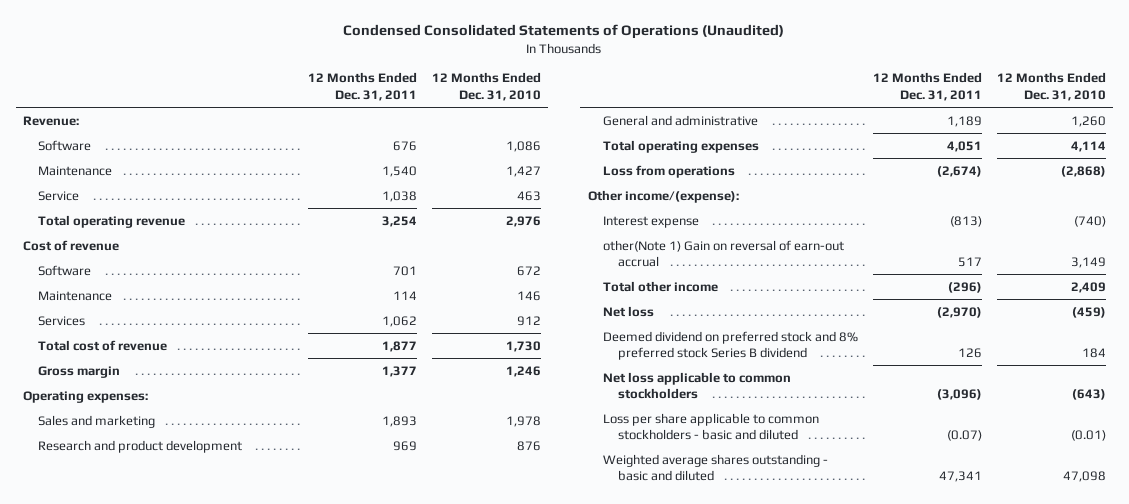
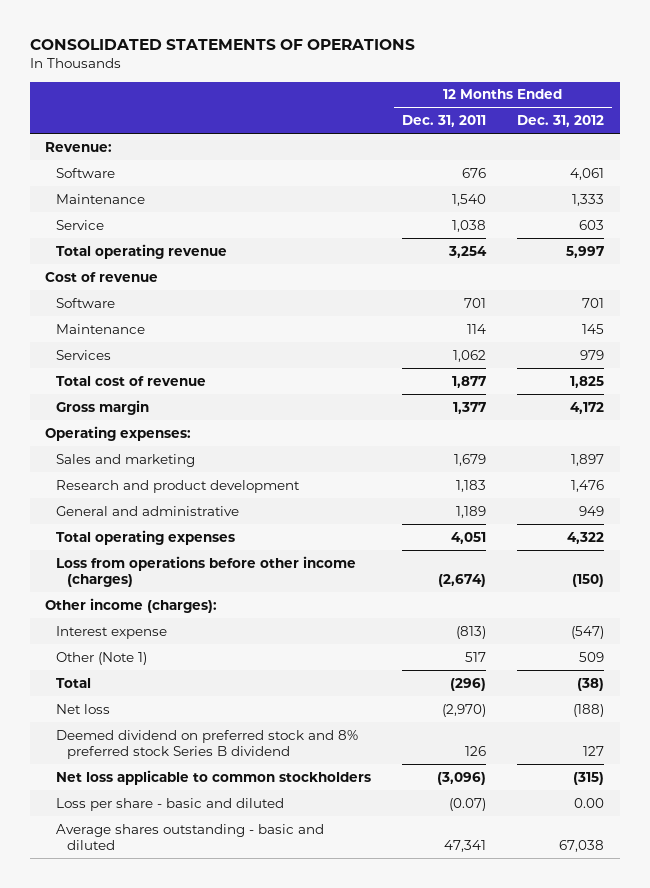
[343,24,785,40] Condensed Consolidated Statements of Operations (Unaudited) -> [29,39,415,51] CONSOLIDATED STATEMENTS OF OPERATIONS
[431,72,541,101] 12 Months Ended Dec. 31, 2010 -> none
none -> [517,115,605,128] Dec. 31, 2012
[381,415,417,427] 1,893 -> [454,453,487,466] 1,679
[392,440,417,451] 969 -> [456,479,487,492] 1,183
[602,164,735,178] Loss from operations -> [55,555,356,587] Loss from operations before other income (charges)
[588,189,740,203] Other income/(expense): -> [45,597,218,613] Other income (charges):
[602,239,844,267] other(Note 1) Gain on reversal of earn-out accrual -> [55,651,147,665] Other (Note 1)
[602,280,718,292] Total other income -> [55,677,91,688] Total
[602,412,819,440] Loss per share applicable to common stockholders - basic and diluted -> [55,797,284,811] Loss per share - basic and diluted
[602,453,828,481] Weighted average shares outstanding - basic and diluted -> [55,823,324,850] Average shares outstanding - basic and diluted

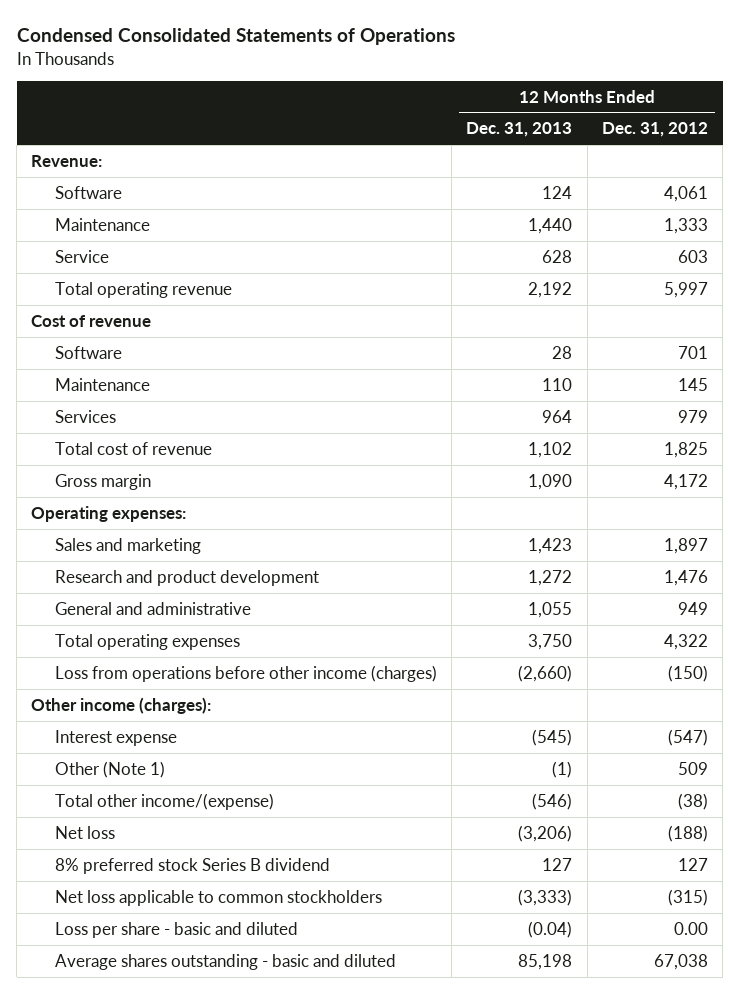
[29,39,415,51] CONSOLIDATED STATEMENTS OF OPERATIONS -> [16,28,455,46] Condensed Consolidated Statements of Operations
[402,115,487,128] Dec. 31, 2011 -> none
none -> [466,122,573,138] Dec. 31, 2013
[55,677,91,688] Total -> [54,792,274,810] Total other income/(expense)
[55,729,358,759] Deemed dividend on preferred stock and 8% preferred stock Series B dividend -> [54,857,330,874] 8% preferred stock Series B dividend

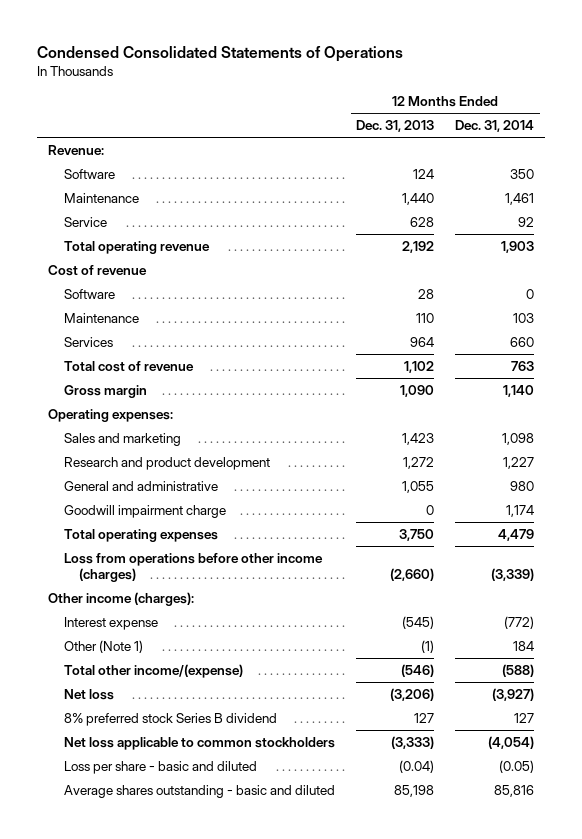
[601,122,708,138] Dec. 31, 2012 -> none
none -> [455,120,535,133] Dec. 31, 2014
none -> [63,504,226,518] Goodwill impairment charge

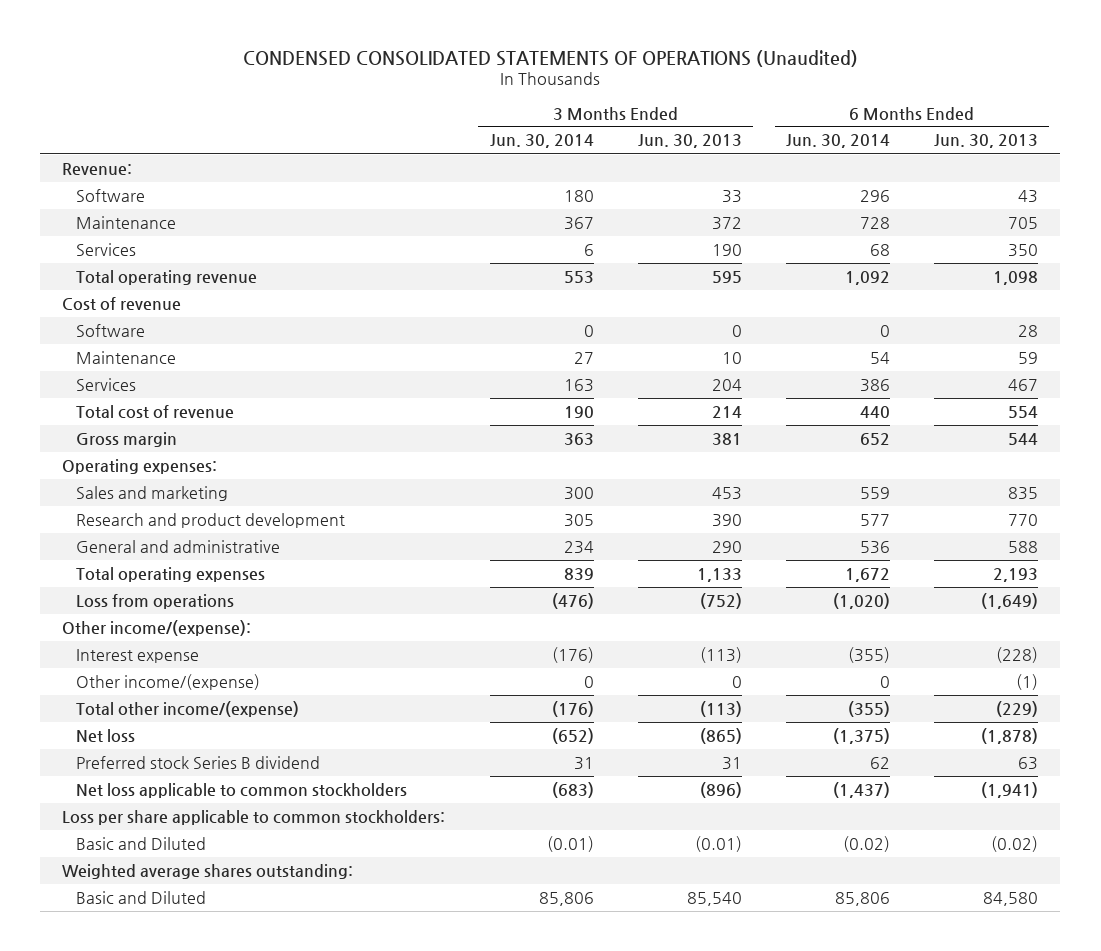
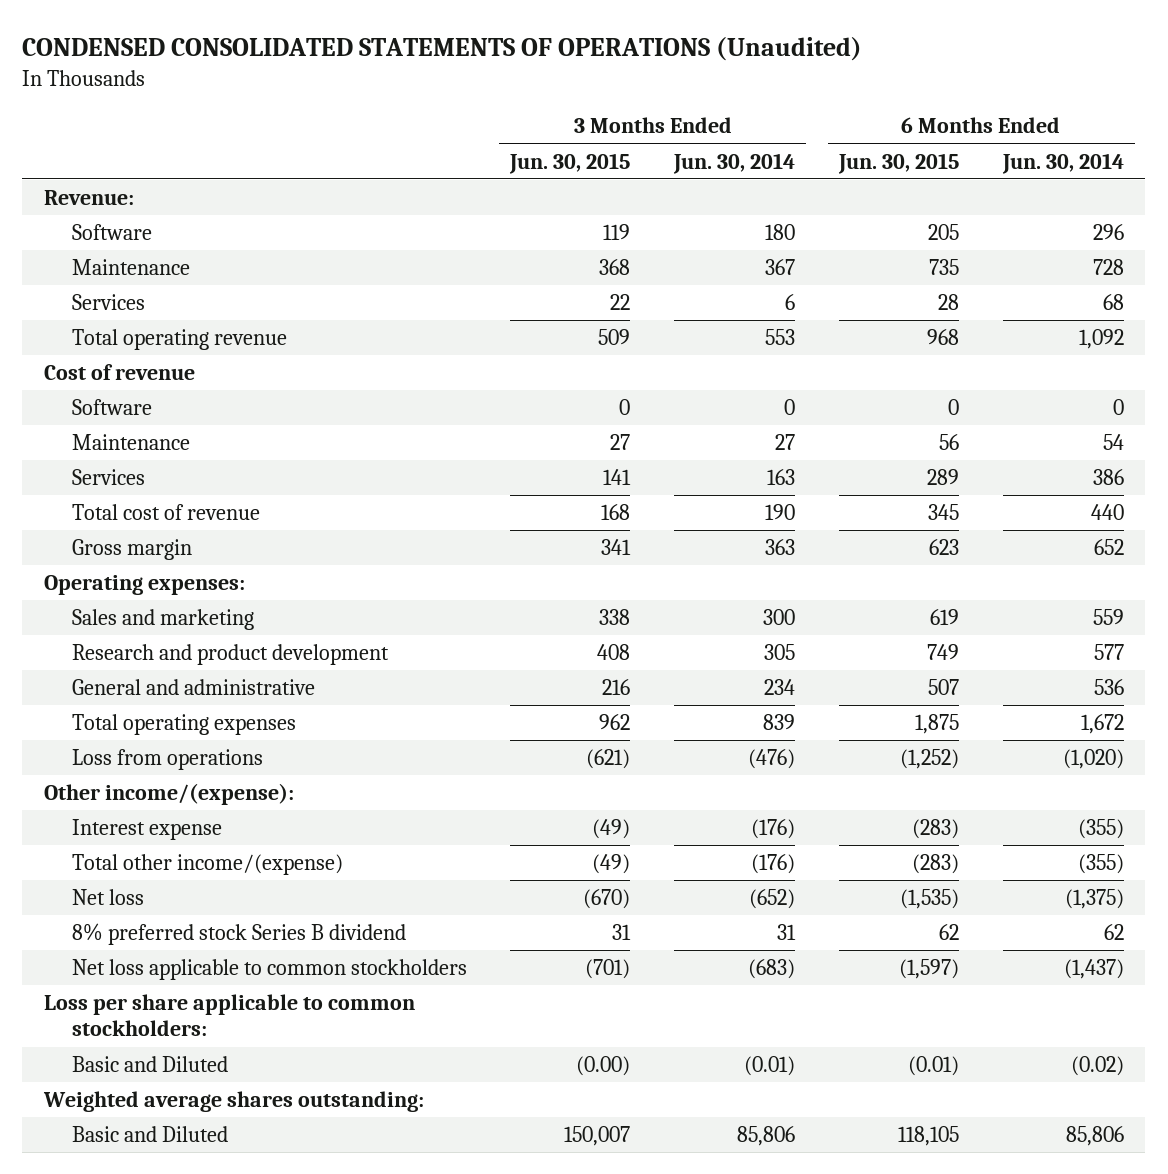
[637,134,742,149] Jun. 30, 2013 -> none
[934,134,1039,149] Jun. 30, 2013 -> none
none -> [509,152,631,174] Jun. 30, 2015
none -> [837,152,959,174] Jun. 30, 2015
[76,673,261,690] Other income/(expense) -> none
[76,755,321,769] Preferred stock Series B dividend -> [71,923,406,946] 8% preferred stock Series B dividend

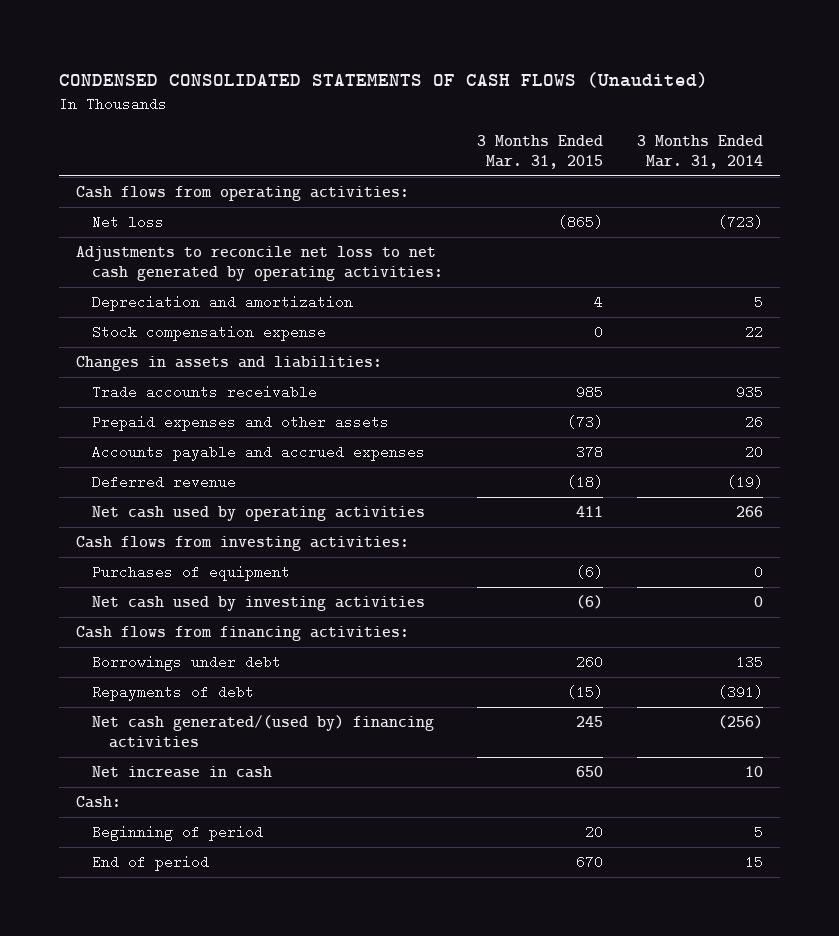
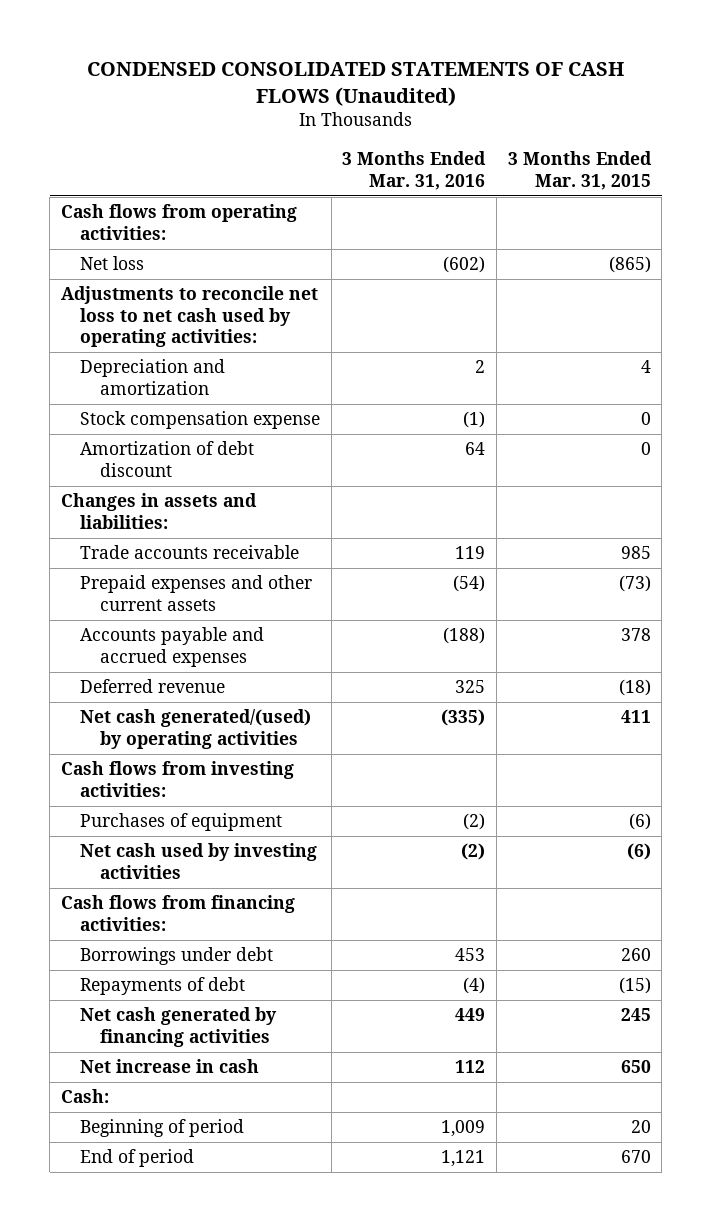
[637,134,764,170] 3 Months Ended Mar. 31, 2014 -> none
none -> [342,151,487,190] 3 Months Ended Mar. 31, 2016
[76,246,444,282] Adjustments to reconcile net loss to net cash generated by operating activities: -> [60,286,318,348] Adjustments to reconcile net loss to net cash used by operating activities:
none -> [80,441,255,477] Amortization of debt discount
[92,415,390,432] Prepaid expenses and other assets -> [80,575,313,611] Prepaid expenses and other current assets
[92,506,426,522] Net cash used by operating activities -> [80,709,312,749] Net cash generated/(used) by operating activities
[92,715,435,749] Net cash generated/(used by) financing activities -> [80,1007,278,1047] Net cash generated by financing activities

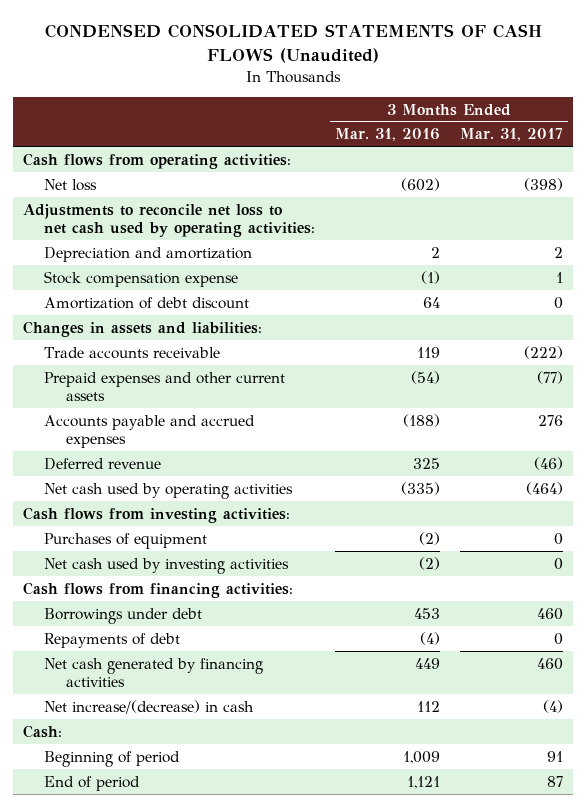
[507,151,652,190] 3 Months Ended Mar. 31, 2015 -> none
none -> [460,128,564,142] Mar. 31, 2017
[80,709,312,749] Net cash generated/(used) by operating activities -> [44,482,294,499] Net cash used by operating activities
[80,1059,260,1074] Net increase in cash -> [44,699,255,714] Net increase/(decrease) in cash

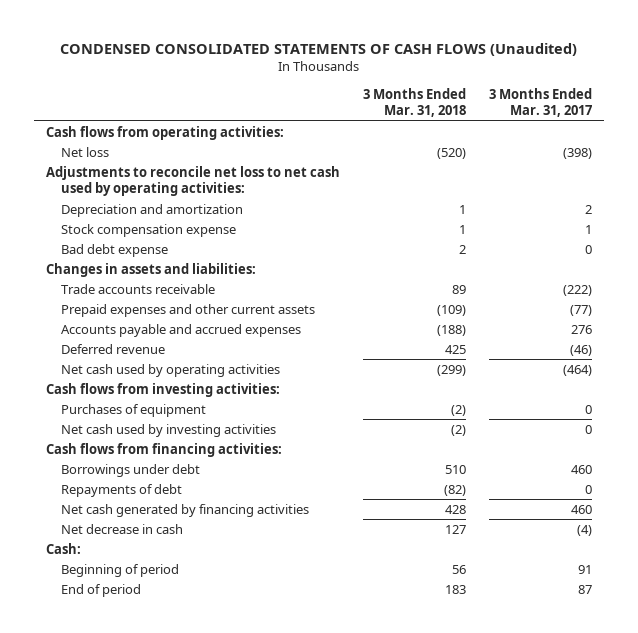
[335,128,441,142] Mar. 31, 2016 -> none
none -> [363,87,467,118] 3 Months Ended Mar. 31, 2018
[44,296,250,309] Amortization of debt discount -> none
none -> [60,243,168,257] Bad debt expense
[44,699,255,714] Net increase/(decrease) in cash -> [60,523,183,534] Net decrease in cash

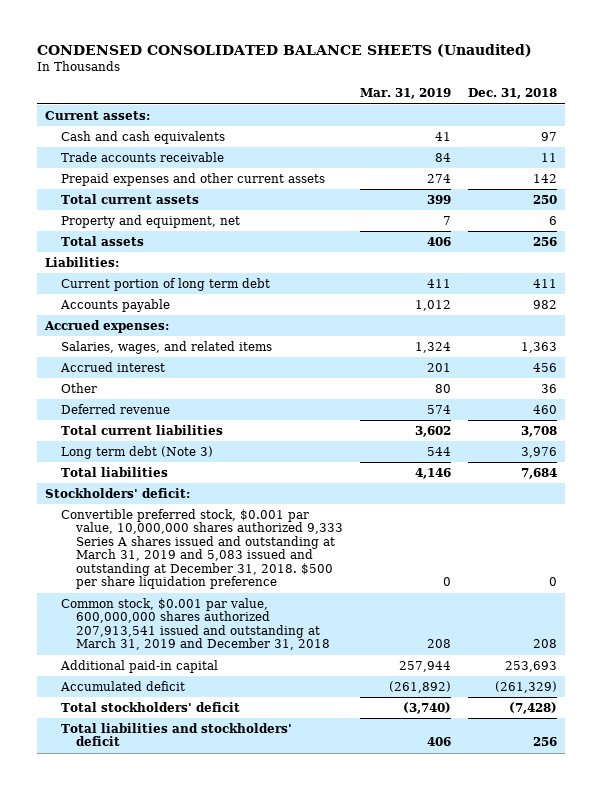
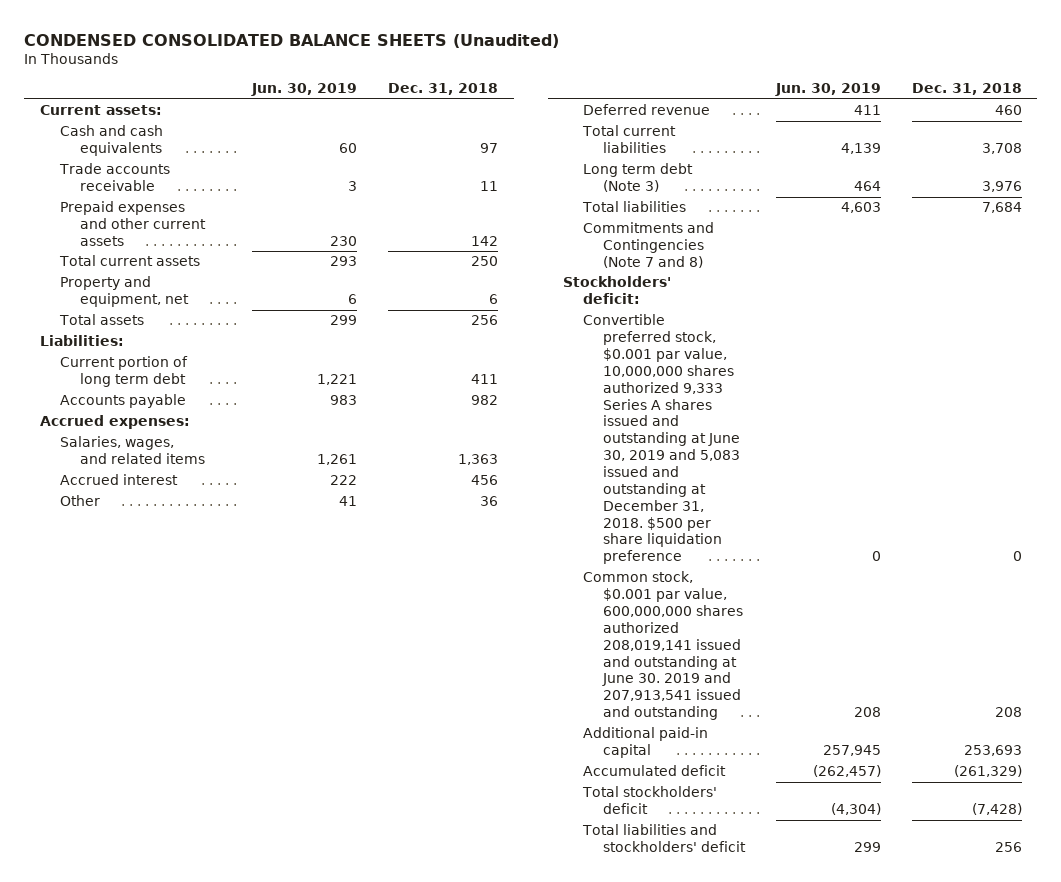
[359,88,451,100] Mar. 31, 2019 -> none
none -> [251,83,358,97] Jun. 30, 2019
none -> [583,222,715,269] Commitments and Contingencies (Note 7 and 8)
[60,508,343,590] Convertible preferred stock, $0.001 par value, 10,000,000 shares authorized 9,333 Series A shares issued and outstanding at March 31, 2019 and 5,083 issued and outstanding at December 31, 2018. $500 per share liquidation preference -> [583,314,741,565] Convertible preferred stock, $0.001 par value, 10,000,000 shares authorized 9,333 Series A shares issued and outstanding at June 30, 2019 and 5,083 issued and outstanding at December 31, 2018. $500 per share liquidation preference
[60,597,330,651] Common stock, $0.001 par value, 600,000,000 shares authorized 207,913,541 issued and outstanding at March 31, 2019 and December 31, 2018 -> [583,571,744,721] Common stock, $0.001 par value, 600,000,000 shares authorized 208,019,141 issued and outstanding at June 30. 2019 and 207,913,541 issued and outstanding

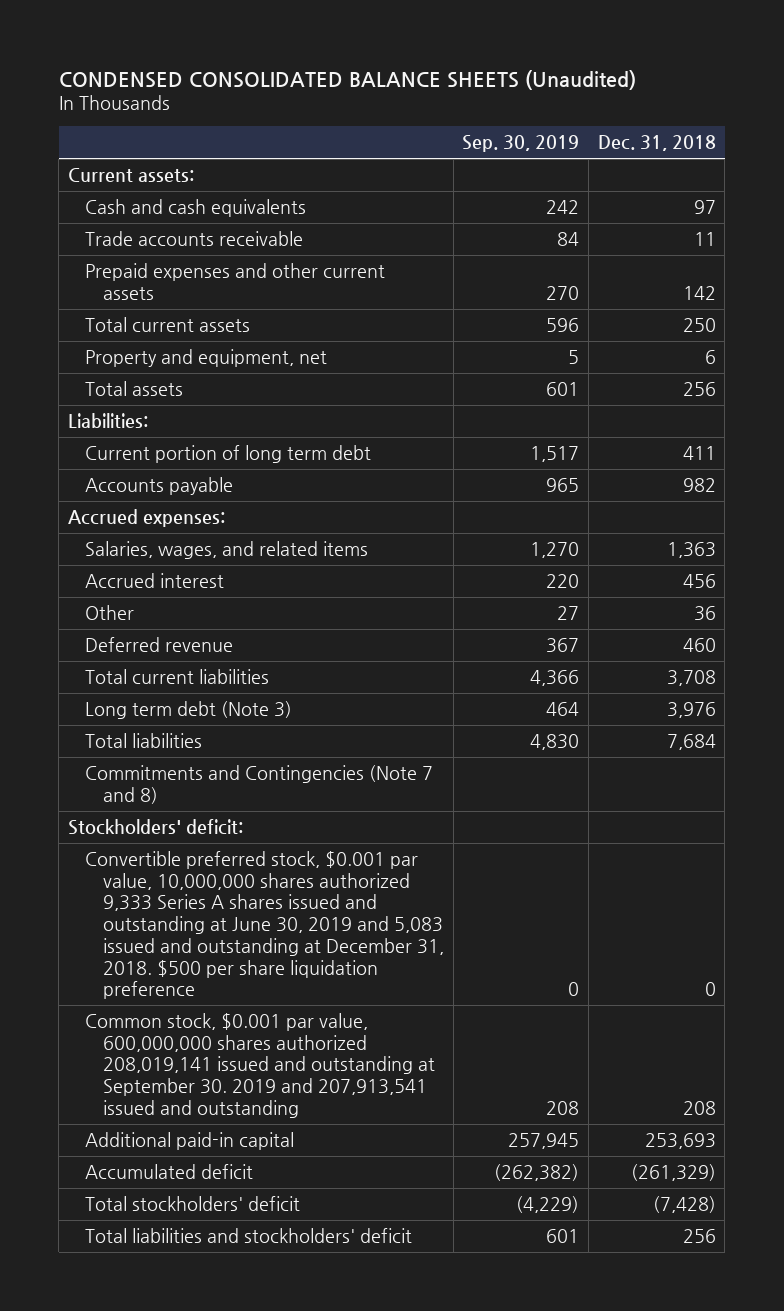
[251,83,358,97] Jun. 30, 2019 -> none
none -> [462,135,580,153] Sep. 30, 2019
[583,571,744,721] Common stock, $0.001 par value, 600,000,000 shares authorized 208,019,141 issued and outstanding at June 30. 2019 and 207,913,541 issued and outstanding -> [85,1013,435,1118] Common stock, $0.001 par value, 600,000,000 shares authorized 208,019,141 issued and outstanding at September 30. 2019 and 207,913,541 issued and outstanding

